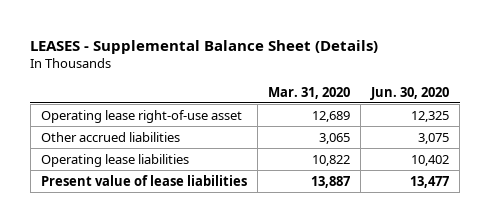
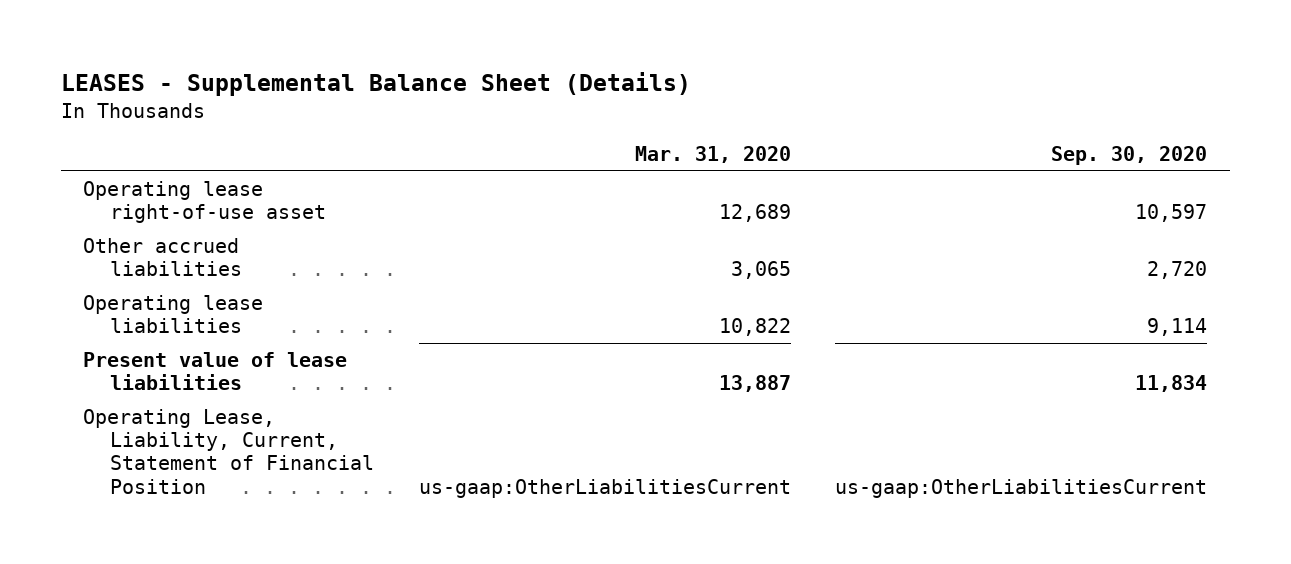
[370,86,450,100] Jun. 30, 2020 -> none
none -> [1051,146,1208,166] Sep. 30, 2020
none -> [83,408,374,494] Operating Lease, Liability, Current, Statement of Financial Position

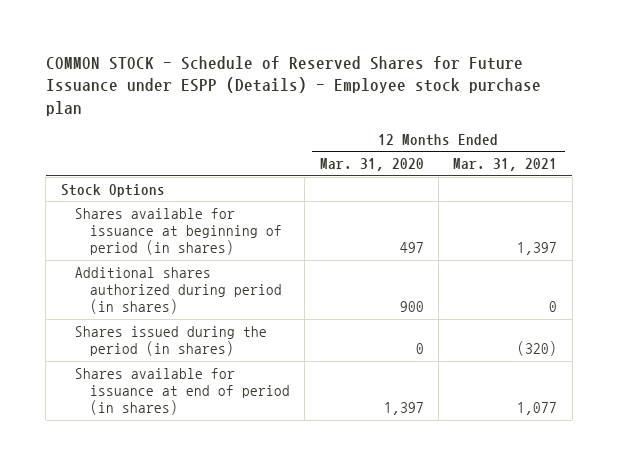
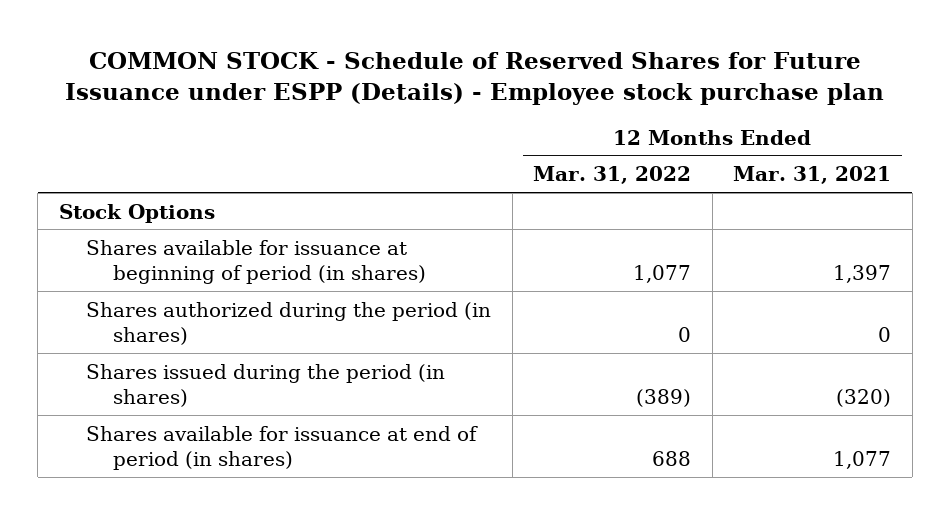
[319,158,424,172] Mar. 31, 2020 -> none
none -> [533,166,692,185] Mar. 31, 2022
[75,266,282,315] Additional shares authorized during period (in shares) -> [86,301,492,346] Shares authorized during the period (in shares)

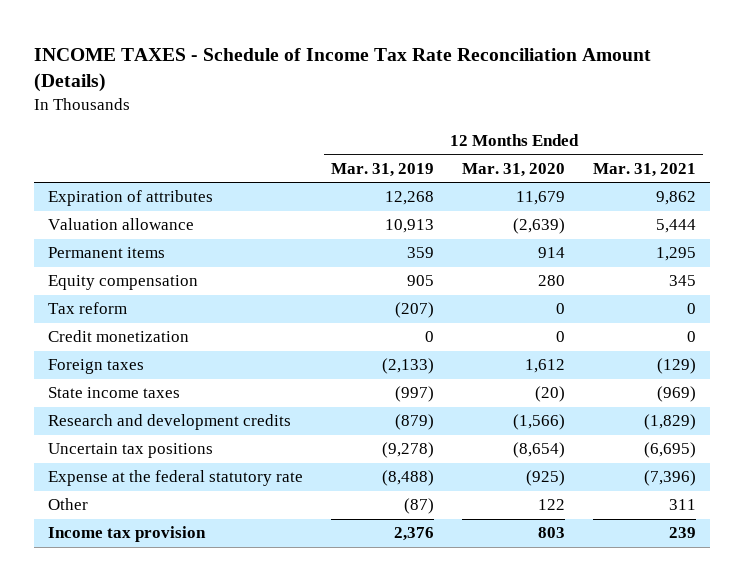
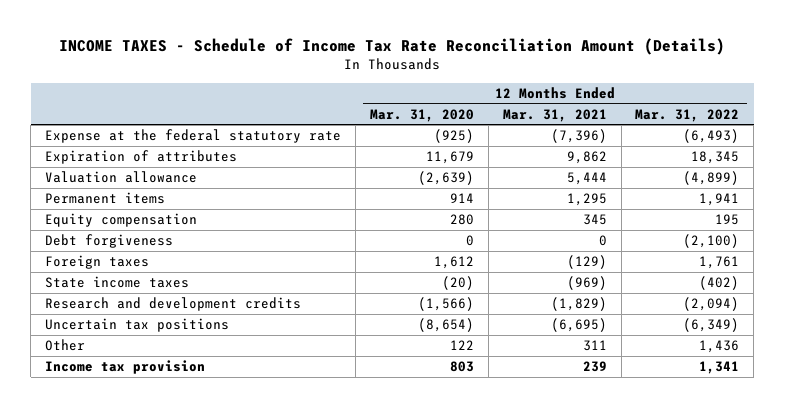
[331,162,435,177] Mar. 31, 2019 -> none
none -> [635,108,740,122] Mar. 31, 2022
[48,470,304,487] Expense at the federal statutory rate -> [45,129,342,144] Expense at the federal statutory rate
[48,302,128,315] Tax reform -> none
[48,330,190,343] Credit monetization -> none
none -> [45,234,174,249] Debt forgiveness

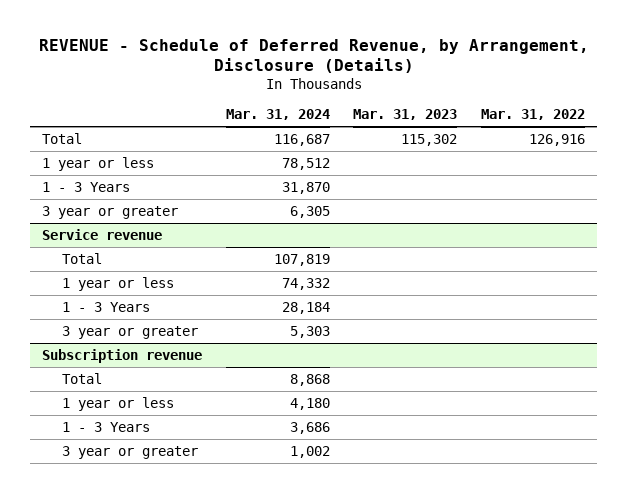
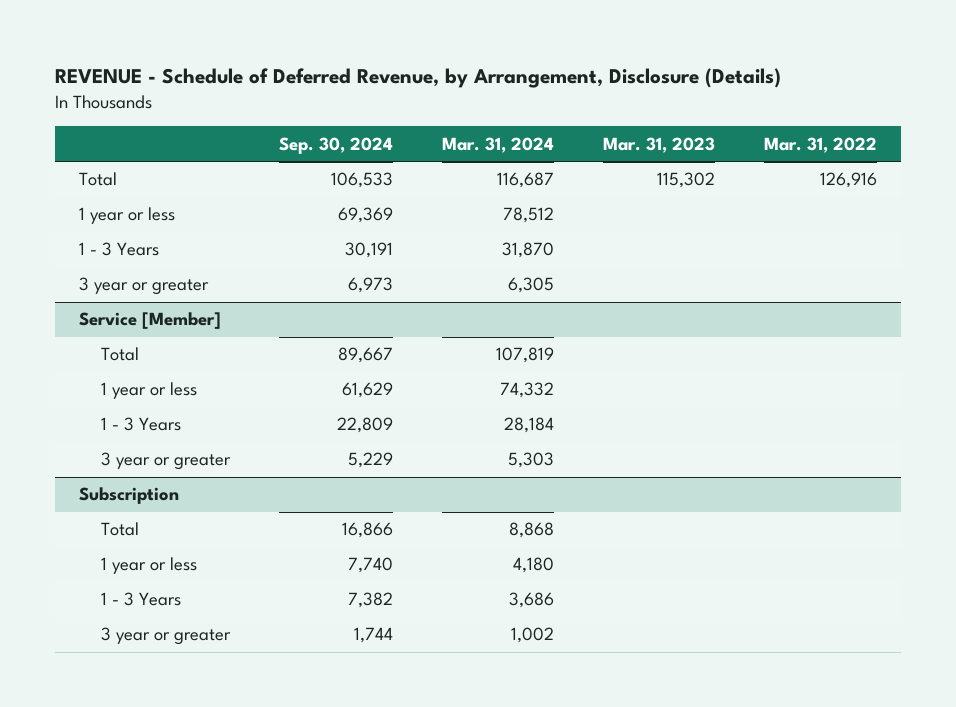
none -> [278,136,393,154] Sep. 30, 2024
[41,228,162,240] Service revenue -> [79,312,222,330] Service [Member]
[41,348,202,363] Subscription revenue -> [79,487,180,505] Subscription

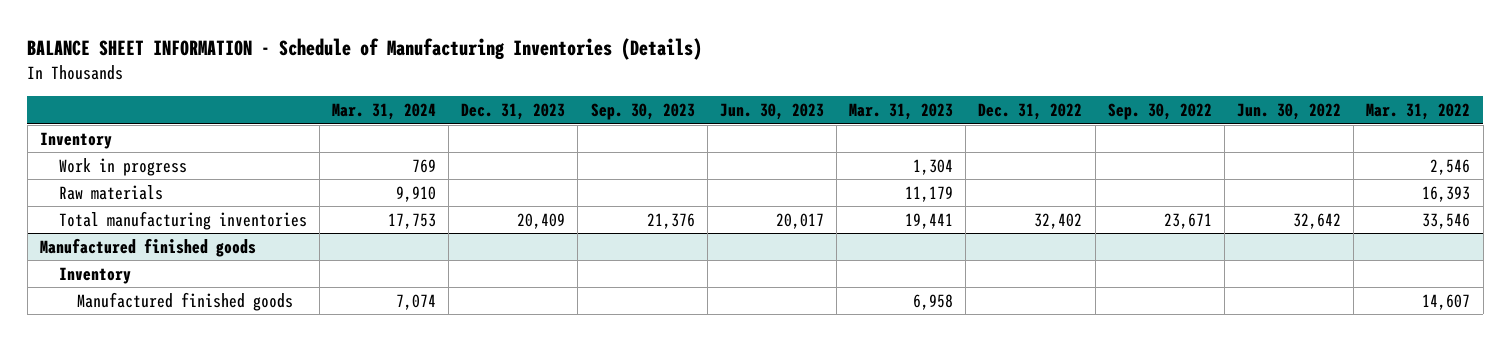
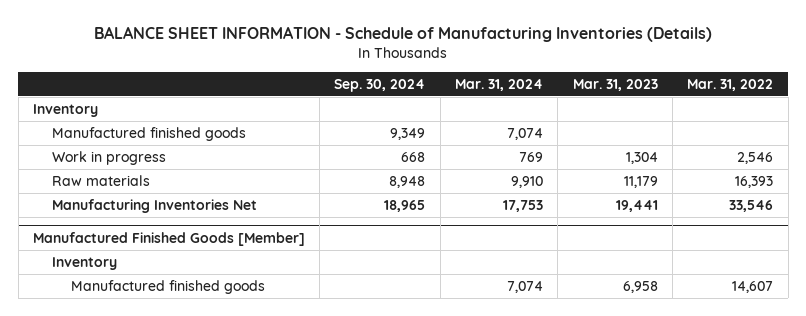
[461,103,566,121] Dec. 31, 2023 -> none
[590,103,695,121] Sep. 30, 2023 -> none
[719,103,824,121] Jun. 30, 2023 -> none
[978,103,1083,121] Dec. 31, 2022 -> none
[1107,103,1212,121] Sep. 30, 2022 -> none
[1237,103,1342,121] Jun. 30, 2022 -> none
none -> [334,78,426,92] Sep. 30, 2024
none -> [51,126,246,141] Manufactured finished goods
[58,210,307,230] Total manufacturing inventories -> [51,198,257,213] Manufacturing Inventories Net
[40,237,257,257] Manufactured finished goods -> [32,231,305,246] Manufactured Finished Goods [Member]

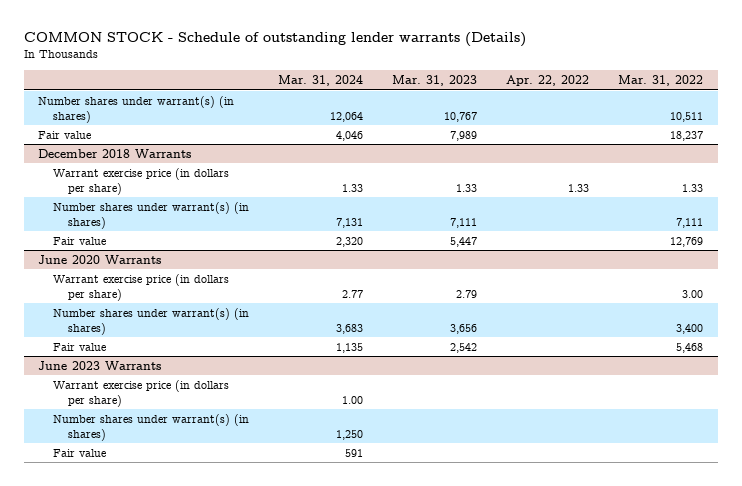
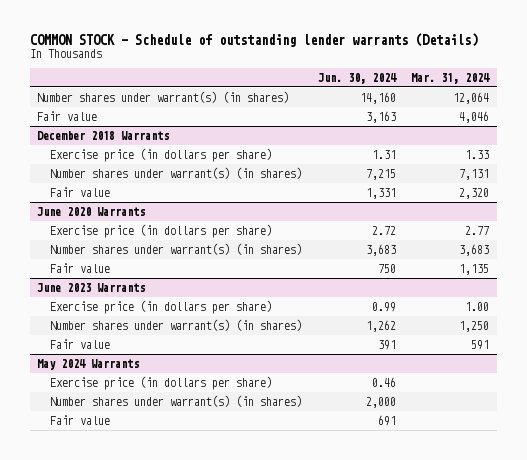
[392,74,478,86] Mar. 31, 2023 -> none
[506,74,590,86] Apr. 22, 2022 -> none
[618,74,704,86] Mar. 31, 2022 -> none
none -> [317,72,397,84] Jun. 30, 2024
[53,167,230,195] Warrant exercise price (in dollars per share) -> [50,148,273,163] Exercise price (in dollars per share)
[53,273,230,301] Warrant exercise price (in dollars per share) -> [50,224,273,239] Exercise price (in dollars per share)
[53,379,230,407] Warrant exercise price (in dollars per share) -> [50,300,273,315] Exercise price (in dollars per share)
none -> [37,359,140,371] May 2024 Warrants
none -> [50,376,273,391] Exercise price (in dollars per share)
none -> [50,395,303,408] Number shares under warrant(s) (in shares)
none -> [50,415,111,426] Fair value

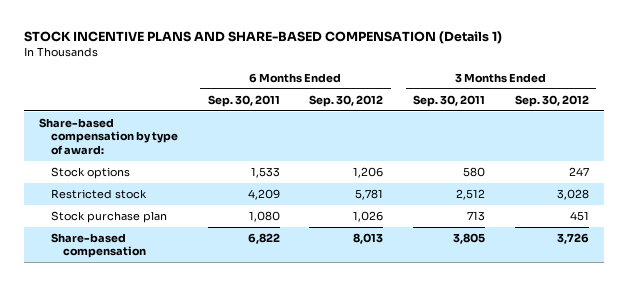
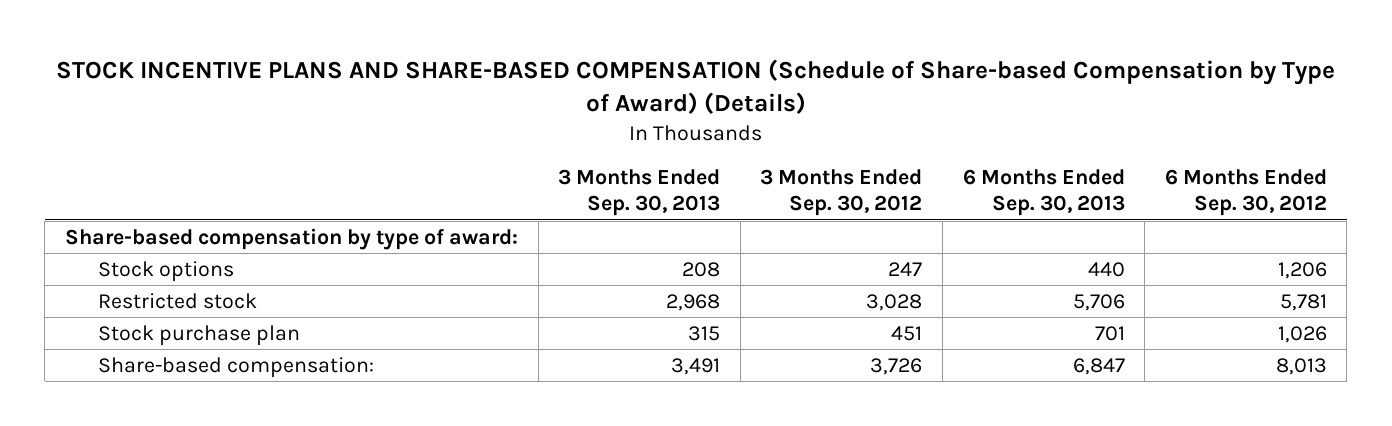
[23,30,502,44] STOCK INCENTIVE PLANS AND SHARE-BASED COMPENSATION (Details 1) -> [55,58,1335,114] STOCK INCENTIVE PLANS AND SHARE-BASED COMPENSATION (Schedule of Share-based Compensation by Type of Award) (Details)
[207,94,280,107] Sep. 30, 2011 -> none
[413,94,486,107] Sep. 30, 2011 -> none
none -> [558,168,721,217] 3 Months Ended Sep. 30, 2013
none -> [962,168,1125,217] 6 Months Ended Sep. 30, 2013
[50,232,146,259] Share-based compensation -> [97,356,374,378] Share-based compensation:

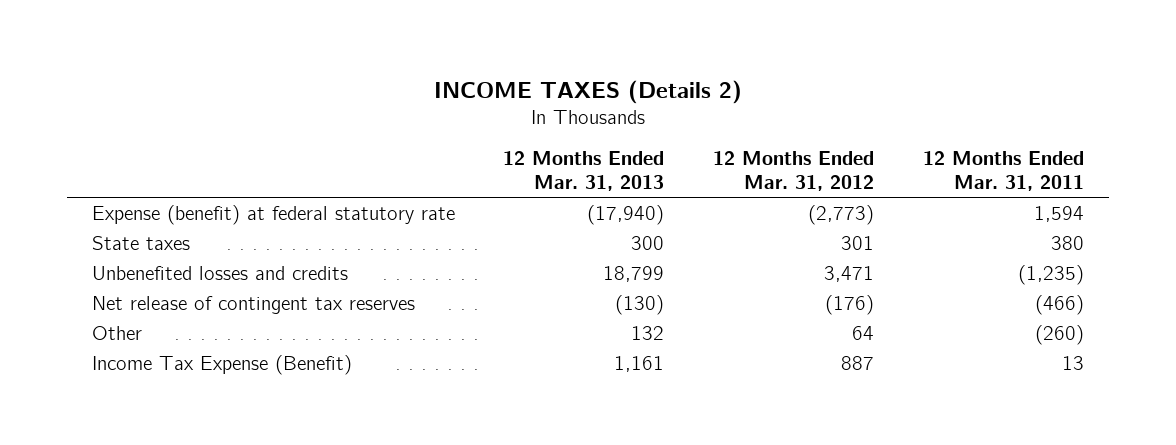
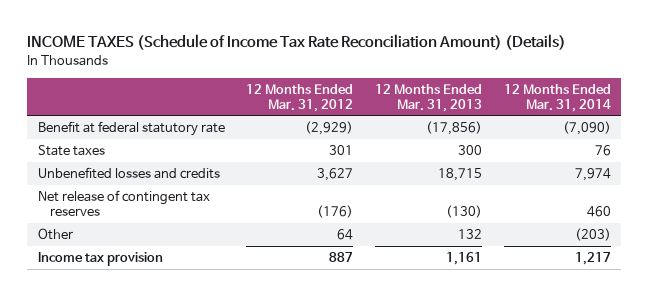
[433,79,742,104] INCOME TAXES (Details 2) -> [27,34,567,51] INCOME TAXES (Schedule of Income Tax Rate Reconciliation Amount) (Details)
[923,151,1085,192] 12 Months Ended Mar. 31, 2011 -> none
none -> [503,83,611,112] 12 Months Ended Mar. 31, 2014
[91,204,455,225] Expense (benefit) at federal statutory rate -> [37,120,225,136] Benefit at federal statutory rate
[587,204,665,225] (17,940) -> [426,120,483,135] (17,856)
[808,204,875,225] (2,773) -> [305,120,354,135] (2,929)
[603,265,665,282] 18,799 -> [438,167,483,181] 18,715
[824,265,875,282] 3,471 -> [317,167,354,181] 3,627
[91,354,352,375] Income Tax Expense (Benefit) -> [37,251,163,266] Income tax provision

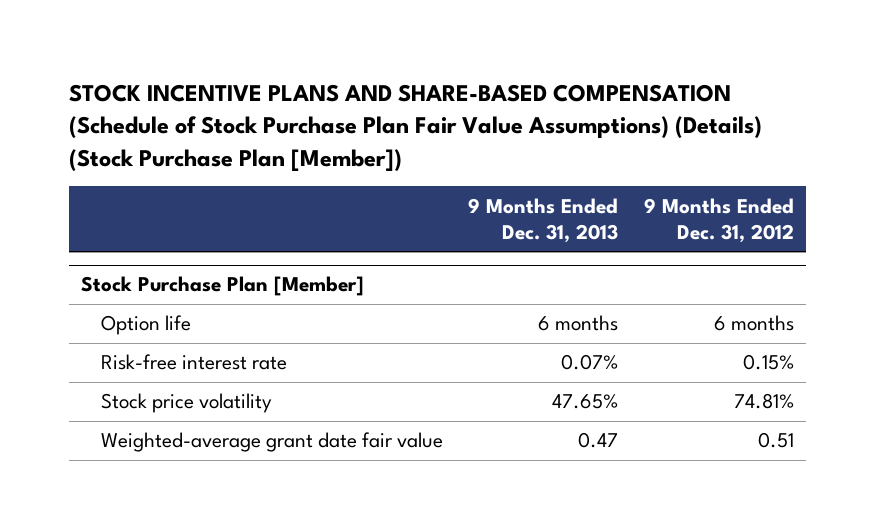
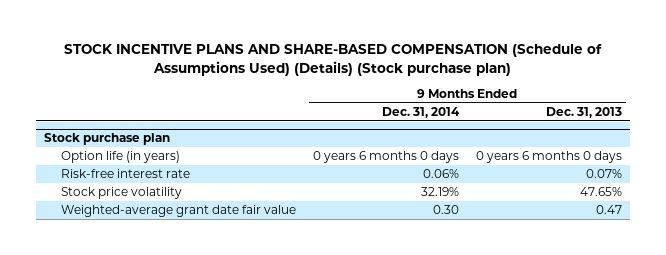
[68,83,762,171] STOCK INCENTIVE PLANS AND SHARE-BASED COMPENSATION (Schedule of Stock Purchase Plan Fair Value Assumptions) (Details) (Stock Purchase Plan [Member]) -> [63,44,602,76] STOCK INCENTIVE PLANS AND SHARE-BASED COMPENSATION (Schedule of Assumptions Used) (Details) (Stock purchase plan)
[643,197,794,243] 9 Months Ended Dec. 31, 2012 -> none
none -> [381,106,460,118] Dec. 31, 2014
[81,276,365,297] Stock Purchase Plan [Member] -> [44,133,171,146] Stock purchase plan
[101,315,192,336] Option life -> [61,151,181,164] Option life (in years)
[538,315,619,332] 6 months -> [475,151,622,164] 0 years 6 months 0 days

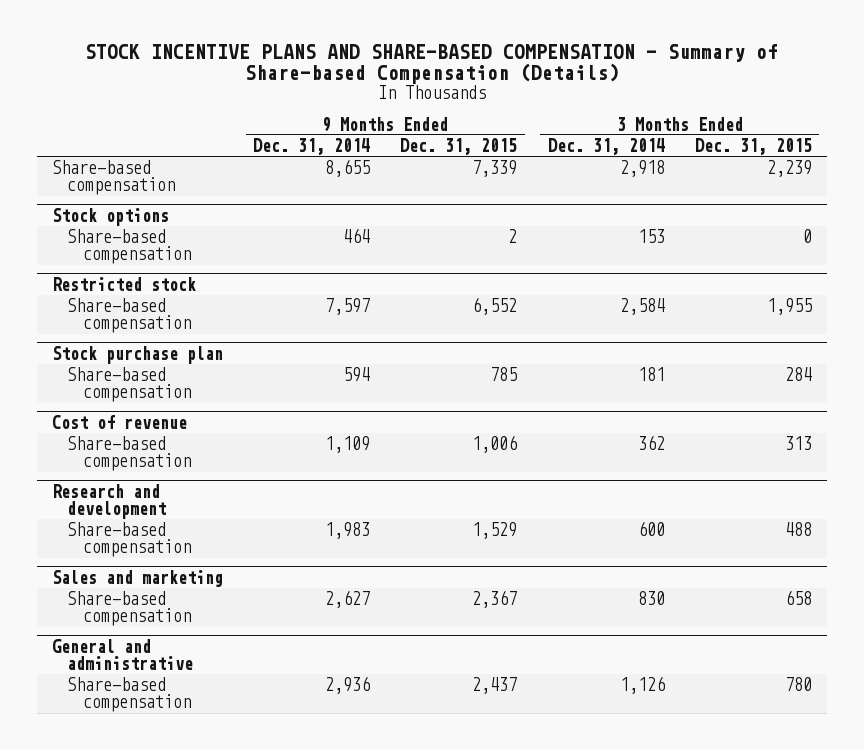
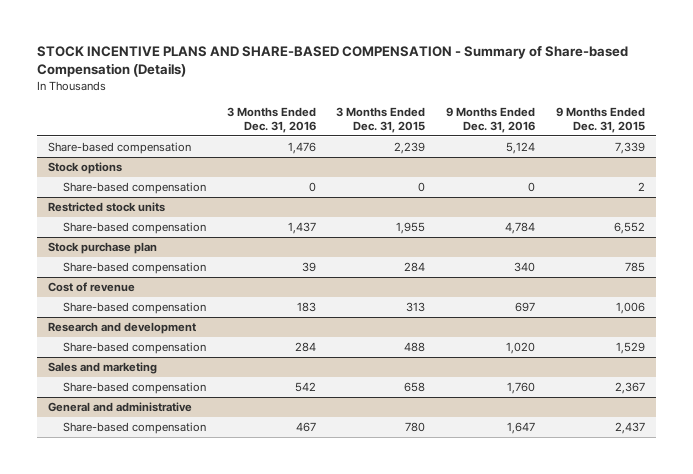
[253,138,371,156] Dec. 31, 2014 -> none
[547,138,665,156] Dec. 31, 2014 -> none
none -> [226,106,316,133] 3 Months Ended Dec. 31, 2016
none -> [446,106,536,133] 9 Months Ended Dec. 31, 2016
[51,276,196,291] Restricted stock -> [47,202,165,213] Restricted stock units

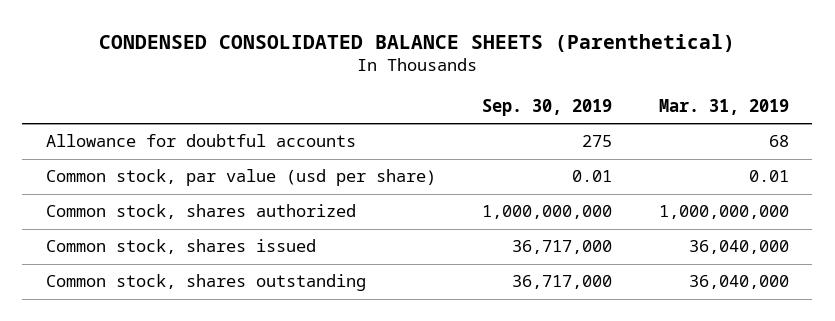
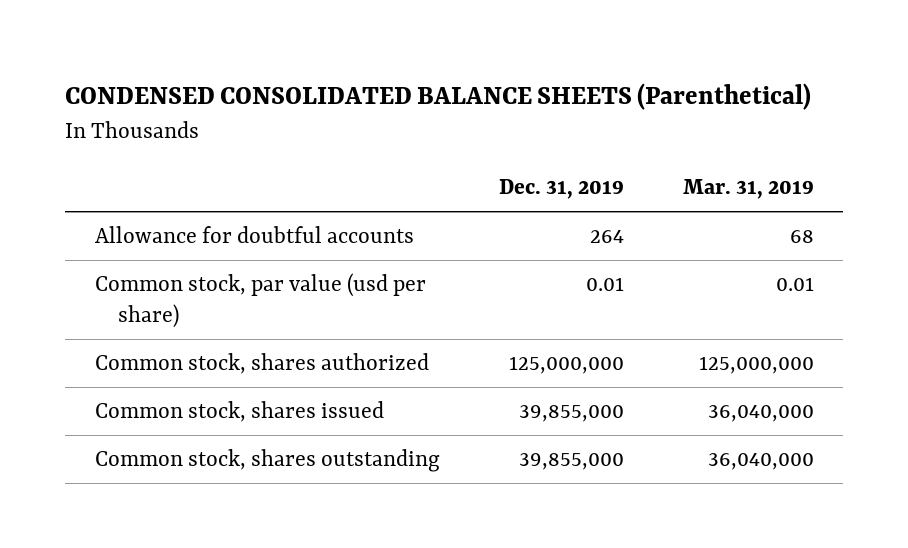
[482,98,613,116] Sep. 30, 2019 -> none
none -> [498,179,624,200] Dec. 31, 2019
[658,205,789,220] 1,000,000,000 -> [698,356,814,375] 125,000,000

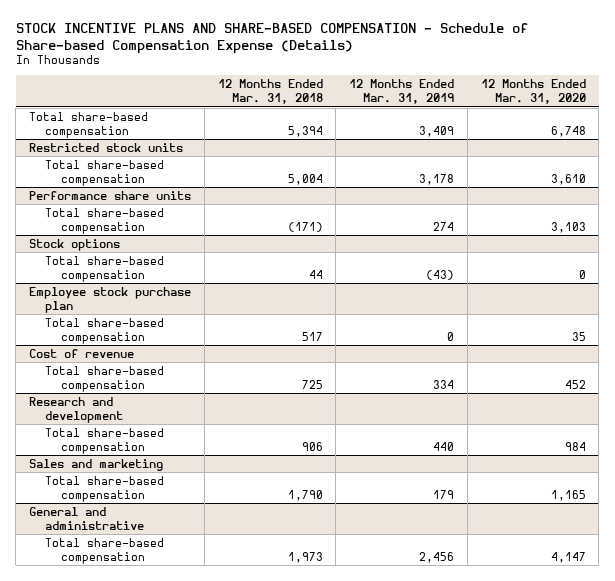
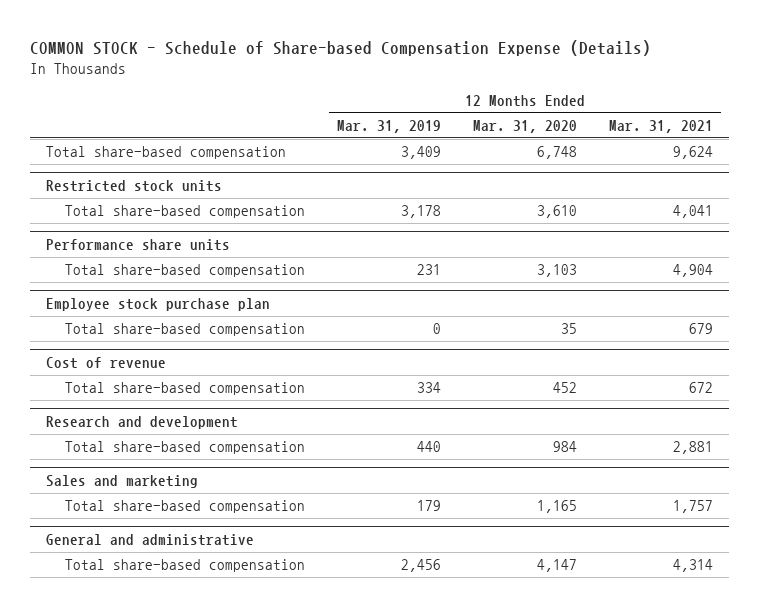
[15,22,528,54] STOCK INCENTIVE PLANS AND SHARE-BASED COMPENSATION - Schedule of Share-based Compensation Expense (Details) -> [29,39,651,56] COMMON STOCK - Schedule of Share-based Compensation Expense (Details)
[217,79,323,105] 12 Months Ended Mar. 31, 2018 -> none
none -> [609,119,714,133] Mar. 31, 2021
[29,238,121,251] Stock options -> none
[44,255,164,282] Total share-based compensation -> none
[433,221,455,231] 274 -> [417,264,442,276] 231

